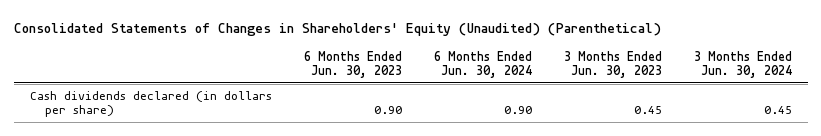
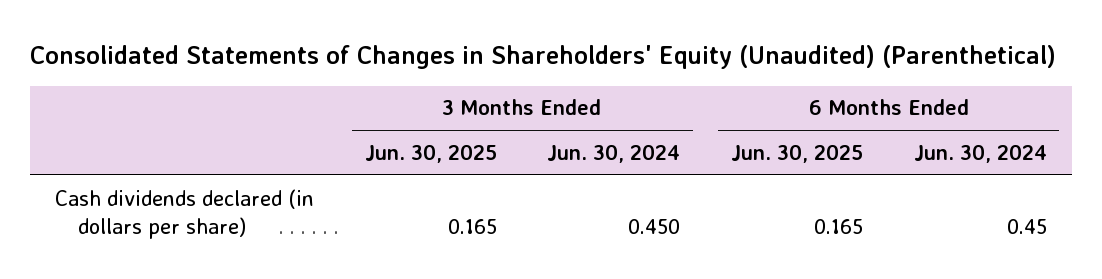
[303,51,402,79] 6 Months Ended Jun. 30, 2023 -> none
[563,51,662,79] 3 Months Ended Jun. 30, 2023 -> none
none -> [364,143,497,163] Jun. 30, 2025
none -> [730,143,863,163] Jun. 30, 2025
[503,106,532,115] 0.90 -> [1006,218,1047,234] 0.45
[763,106,792,115] 0.45 -> [628,218,681,234] 0.450

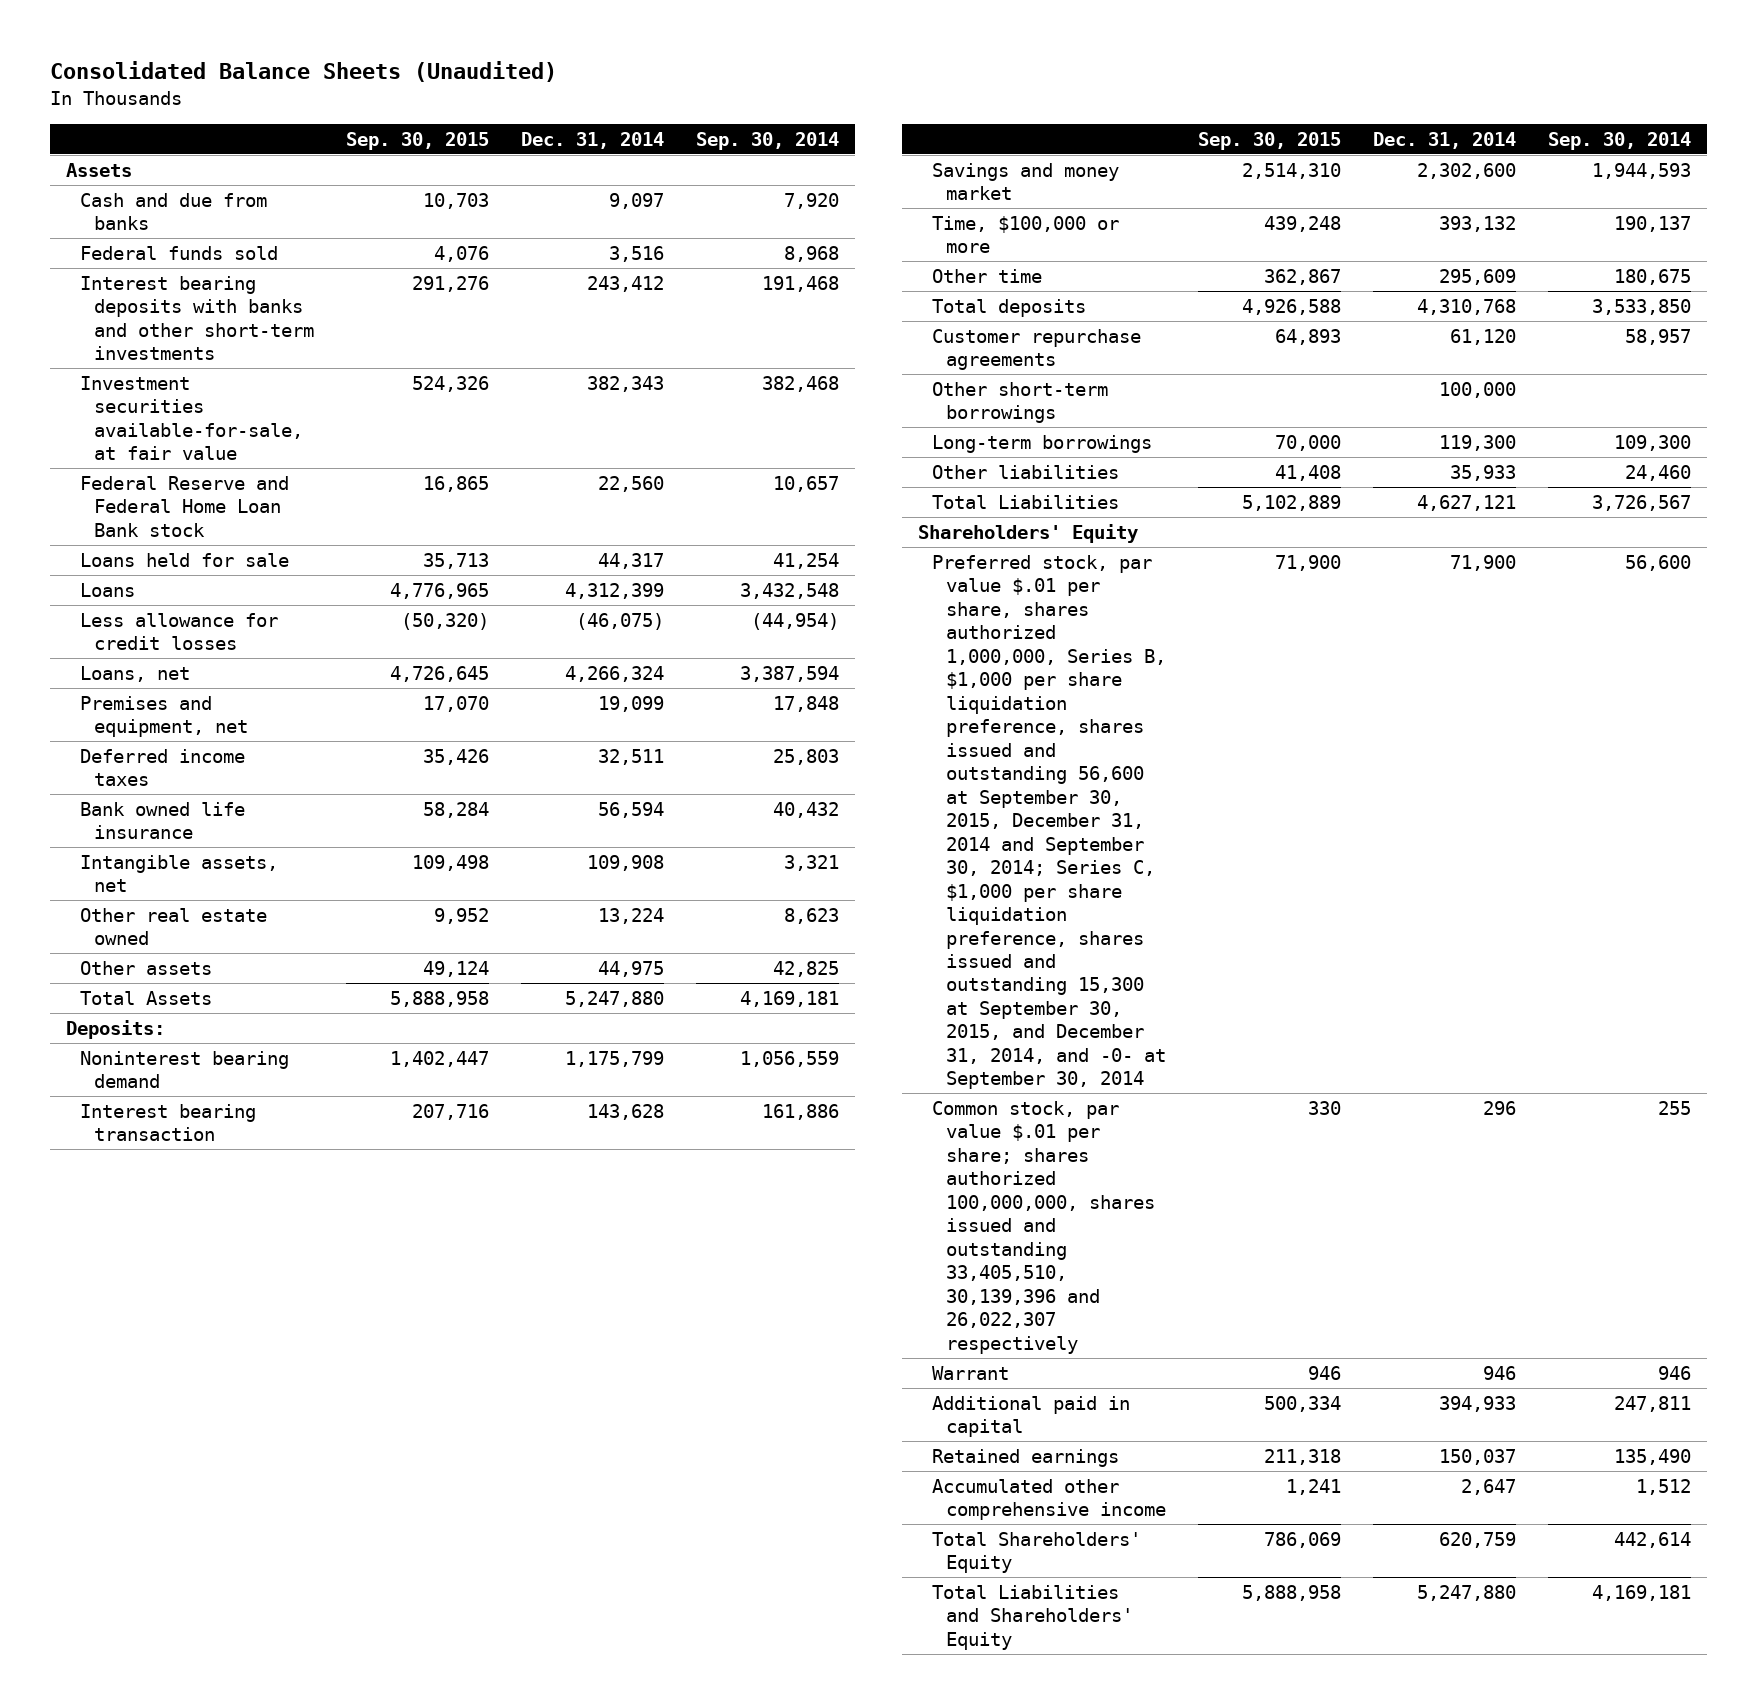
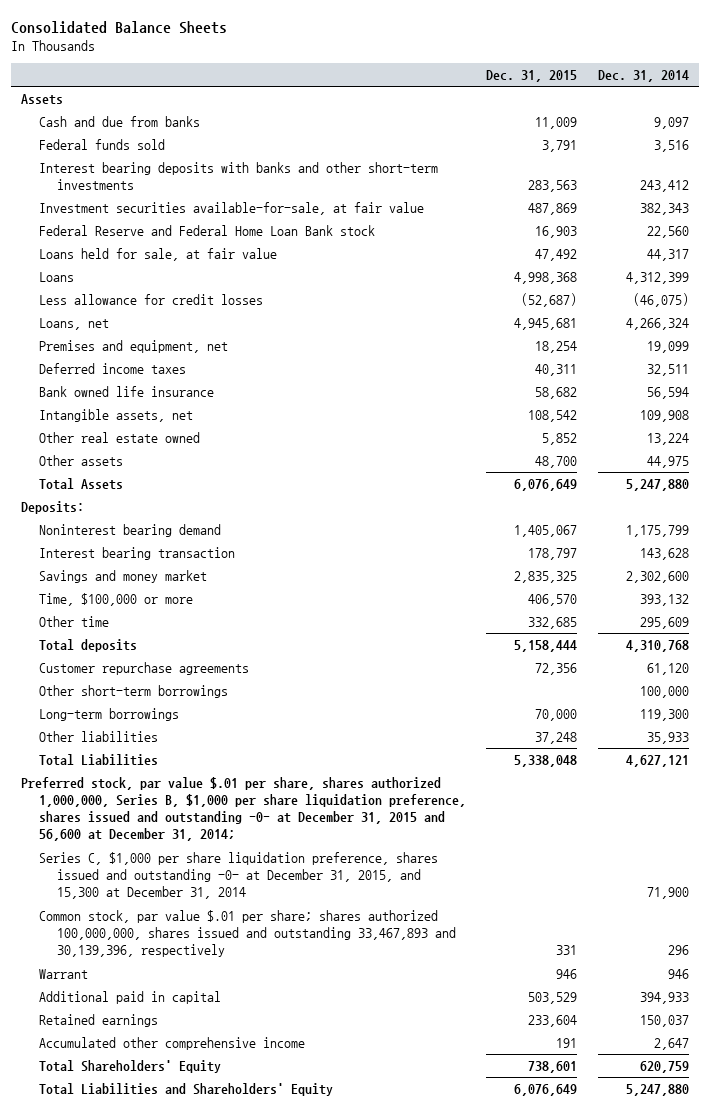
[49,61,557,83] Consolidated Balance Sheets (Unaudited) -> [11,20,228,34] Consolidated Balance Sheets
[345,131,489,150] Sep. 30, 2015 -> none
[695,131,839,150] Sep. 30, 2014 -> none
none -> [486,69,578,82] Dec. 31, 2015
[79,552,289,567] Loans held for sale -> [39,247,278,261] Loans held for sale, at fair value
[918,523,1139,543] Shareholders' Equity -> none
none -> [21,776,467,842] Preferred stock, par value $.01 per share, shares authorized 1,000,000, Series B, $1,000 per share liquidation preference, shares issued and outstanding -0- at December 31, 2015 and 56,600 at December 31, 2014;
[932,554,1167,1090] Preferred stock, par value $.01 per share, shares authorized 1,000,000, Series B, $1,000 per share liquidation preference, shares issued and outstanding 56,600 at September 30, 2015, December 31, 2014 and September 30, 2014; Series C, $1,000 per share liquidation preference, shares issued and outstanding 15,300 at September 30, 2015, and December 31, 2014, and -0- at September 30, 2014 -> [39,851,439,900] Series C, $1,000 per share liquidation preference, shares issued and outstanding -0- at December 31, 2015, and 15,300 at December 31, 2014
[932,1100,1156,1354] Common stock, par value $.01 per share; shares authorized 100,000,000, shares issued and outstanding 33,405,510, 30,139,396 and 26,022,307 respectively -> [39,909,457,958] Common stock, par value $.01 per share; shares authorized 100,000,000, shares issued and outstanding 33,467,893 and 30,139,396, respectively

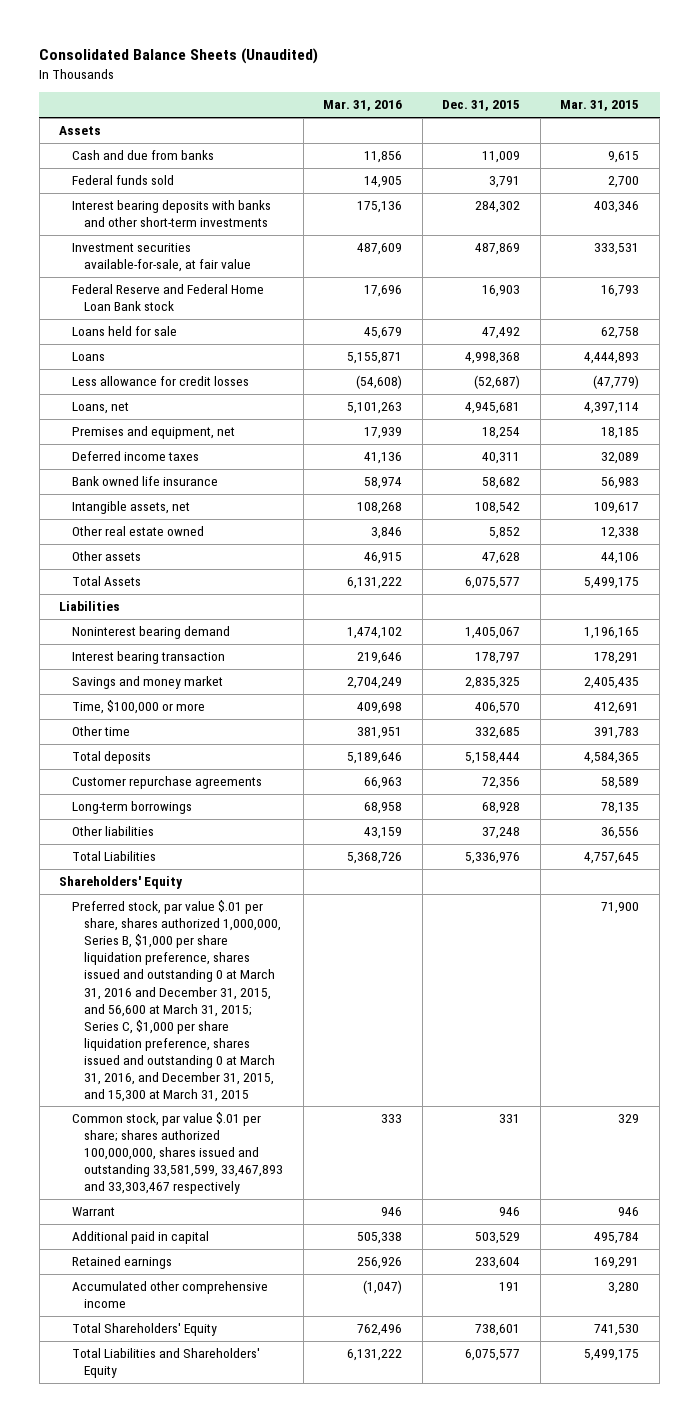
[11,20,228,34] Consolidated Balance Sheets -> [39,48,319,65] Consolidated Balance Sheets (Unaudited)
[597,69,689,82] Dec. 31, 2014 -> none
none -> [323,100,403,112] Mar. 31, 2016
none -> [560,100,640,112] Mar. 31, 2015
[528,180,578,193] 283,563 -> [475,201,521,214] 284,302
[39,247,278,261] Loans held for sale, at fair value -> [71,326,177,337] Loans held for sale
[21,500,85,514] Deposits: -> none
[535,455,578,468] 48,700 -> [482,552,521,565] 47,628
[514,478,578,491] 6,076,649 -> [465,577,521,590] 6,075,577
none -> [59,601,121,612] Liabilities
[39,684,229,698] Other short-term borrowings -> none
[535,708,578,721] 70,000 -> [482,802,521,815] 68,928
[21,776,467,842] Preferred stock, par value $.01 per share, shares authorized 1,000,000, Series B, $1,000 per share liquidation preference, shares issued and outstanding -0- at December 31, 2015 and 56,600 at December 31, 2014; -> none
[514,754,578,767] 5,338,048 -> [465,852,521,865] 5,336,976
none -> [59,876,184,890] Shareholders' Equity
[39,851,439,900] Series C, $1,000 per share liquidation preference, shares issued and outstanding -0- at December 31, 2015, and 15,300 at December 31, 2014 -> [71,900,282,1102] Preferred stock, par value $.01 per share, shares authorized 1,000,000, Series B, $1,000 per share liquidation preference, shares issued and outstanding 0 at March 31, 2016 and December 31, 2015, and 56,600 at March 31, 2015; Series C, $1,000 per share liquidation preference, shares issued and outstanding 0 at March 31, 2016, and December 31, 2015, and 15,300 at March 31, 2015
[39,909,457,958] Common stock, par value $.01 per share; shares authorized 100,000,000, shares issued and outstanding 33,467,893 and 30,139,396, respectively -> [71,1112,284,1195] Common stock, par value $.01 per share; shares authorized 100,000,000, shares issued and outstanding 33,581,599, 33,467,893 and 33,303,467 respectively
[514,1083,578,1096] 6,076,649 -> [465,1349,521,1362] 6,075,577

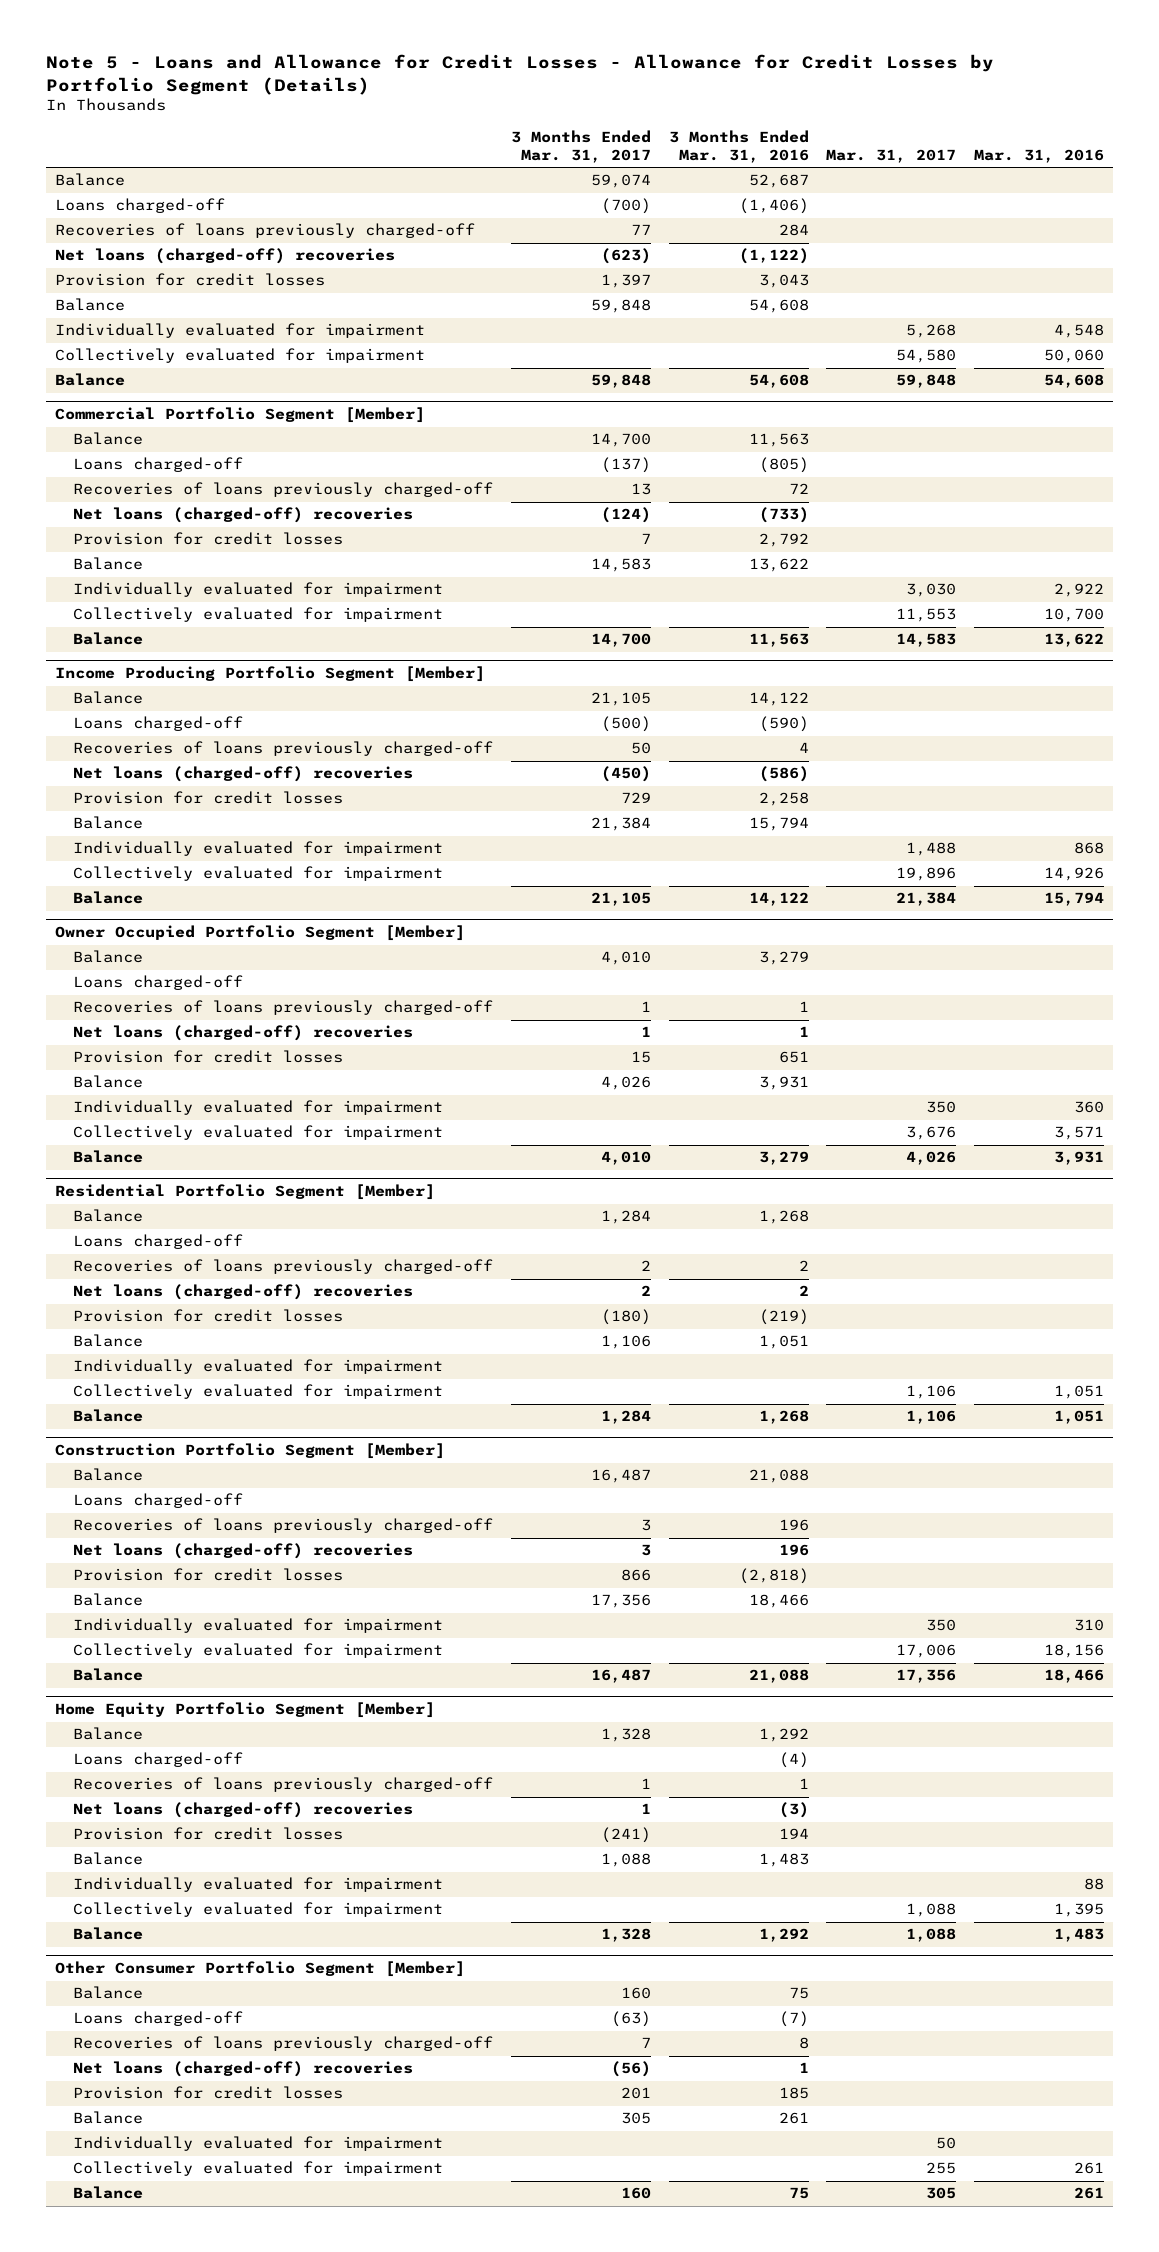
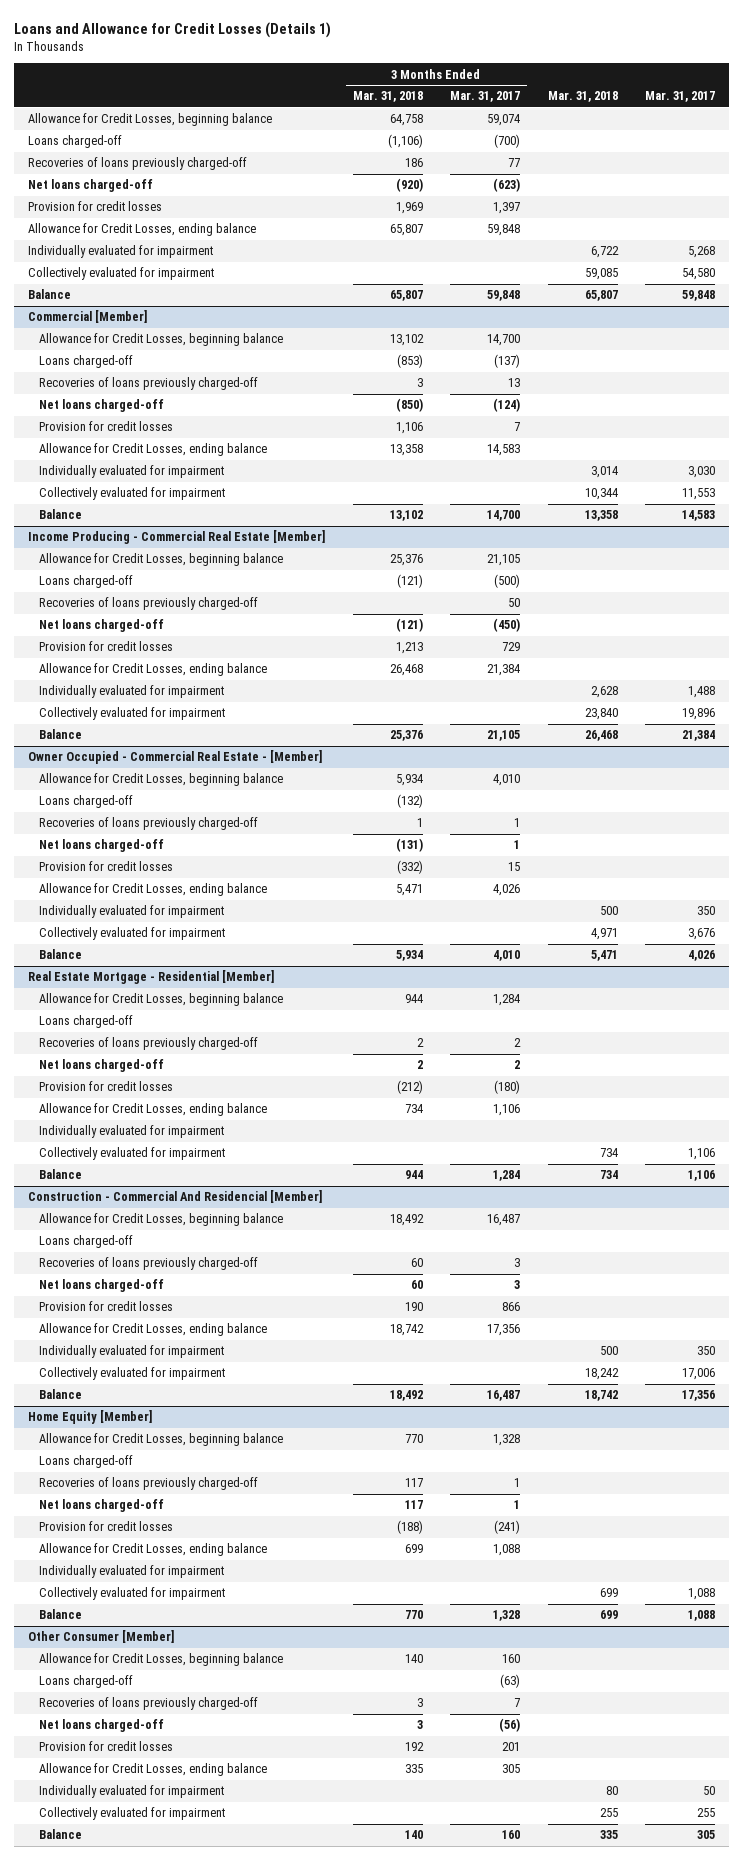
[46,54,995,95] Note 5 - Loans and Allowance for Credit Losses - Allowance for Credit Losses by Portfolio Segment (Details) -> [14,21,332,38] Loans and Allowance for Credit Losses (Details 1)
[668,129,809,163] 3 Months Ended Mar. 31, 2016 -> none
[974,148,1105,163] Mar. 31, 2016 -> none
none -> [352,91,423,103] Mar. 31, 2018
none -> [547,91,618,103] Mar. 31, 2018
[55,173,126,187] Balance -> [28,113,273,127] Allowance for Credit Losses, beginning balance
[55,248,396,265] Net loans (charged-off) recoveries -> [28,179,154,193] Net loans charged-off
[55,298,126,312] Balance -> [28,223,257,237] Allowance for Credit Losses, ending balance
[55,407,426,424] Commercial Portfolio Segment [Member] -> [28,310,148,324] Commercial [Member]
[73,432,144,446] Balance -> [38,333,283,347] Allowance for Credit Losses, beginning balance
[73,507,414,524] Net loans (charged-off) recoveries -> [38,399,164,413] Net loans charged-off
[73,557,144,571] Balance -> [38,443,267,457] Allowance for Credit Losses, ending balance
[55,666,486,683] Income Producing Portfolio Segment [Member] -> [28,530,326,545] Income Producing - Commercial Real Estate [Member]
[73,691,144,705] Balance -> [38,553,283,567] Allowance for Credit Losses, beginning balance
[73,766,414,783] Net loans (charged-off) recoveries -> [38,619,164,633] Net loans charged-off
[73,816,144,830] Balance -> [38,663,267,677] Allowance for Credit Losses, ending balance
[55,925,466,942] Owner Occupied Portfolio Segment [Member] -> [28,750,323,765] Owner Occupied - Commercial Real Estate - [Member]
[73,950,144,964] Balance -> [38,773,283,787] Allowance for Credit Losses, beginning balance
[73,1025,414,1042] Net loans (charged-off) recoveries -> [38,839,164,853] Net loans charged-off
[73,1075,144,1089] Balance -> [38,883,267,897] Allowance for Credit Losses, ending balance
[55,1184,436,1201] Residential Portfolio Segment [Member] -> [28,970,275,985] Real Estate Mortgage - Residential [Member]
[73,1209,144,1223] Balance -> [38,993,283,1007] Allowance for Credit Losses, beginning balance
[73,1284,414,1301] Net loans (charged-off) recoveries -> [38,1059,164,1073] Net loans charged-off
[73,1334,144,1348] Balance -> [38,1103,267,1117] Allowance for Credit Losses, ending balance
[55,1443,446,1460] Construction Portfolio Segment [Member] -> [28,1190,323,1204] Construction - Commercial And Residencial [Member]
[73,1468,144,1482] Balance -> [38,1213,283,1227] Allowance for Credit Losses, beginning balance
[73,1543,414,1560] Net loans (charged-off) recoveries -> [38,1279,164,1293] Net loans charged-off
[73,1593,144,1607] Balance -> [38,1323,267,1337] Allowance for Credit Losses, ending balance
[55,1702,436,1719] Home Equity Portfolio Segment [Member] -> [28,1410,153,1425] Home Equity [Member]
[73,1727,144,1741] Balance -> [38,1433,283,1447] Allowance for Credit Losses, beginning balance
[73,1802,414,1819] Net loans (charged-off) recoveries -> [38,1499,164,1513] Net loans charged-off
[73,1852,144,1866] Balance -> [38,1543,267,1557] Allowance for Credit Losses, ending balance
[55,1961,466,1978] Other Consumer Portfolio Segment [Member] -> [28,1630,175,1644] Other Consumer [Member]
[73,1986,144,2000] Balance -> [38,1653,283,1667] Allowance for Credit Losses, beginning balance
[73,2061,414,2078] Net loans (charged-off) recoveries -> [38,1719,164,1733] Net loans charged-off
[73,2111,144,2125] Balance -> [38,1763,267,1777] Allowance for Credit Losses, ending balance

